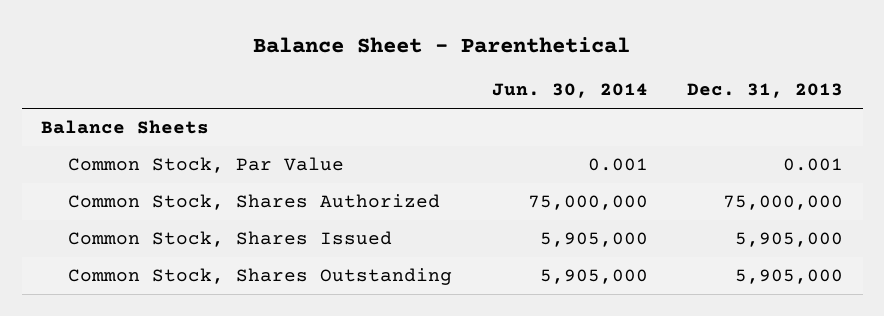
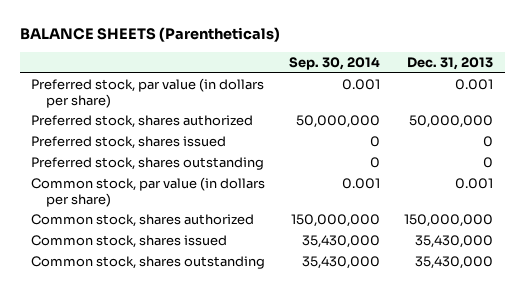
[253,36,631,53] Balance Sheet - Parenthetical -> [19,27,280,43] BALANCE SHEETS (Parentheticals)
[491,83,648,99] Jun. 30, 2014 -> none
none -> [289,57,381,71] Sep. 30, 2014
[41,120,210,135] Balance Sheets -> none
none -> [31,78,265,108] Preferred stock, par value (in dollars per share)
none -> [31,115,254,129] Preferred stock, shares authorized
none -> [31,136,227,150] Preferred stock, shares issued
none -> [31,157,265,171] Preferred stock, shares outstanding
[68,157,345,174] Common Stock, Par Value -> [31,177,266,207] Common stock, par value (in dollars per share)
[68,194,441,211] Common Stock, Shares Authorized -> [31,214,255,228] Common stock, shares authorized
[722,195,843,211] 75,000,000 -> [403,214,493,228] 150,000,000
[68,231,393,248] Common Stock, Shares Issued -> [31,235,228,249] Common stock, shares issued
[734,232,843,248] 5,905,000 -> [414,235,493,249] 35,430,000
[68,268,453,286] Common Stock, Shares Outstanding -> [31,256,266,270] Common stock, shares outstanding
[734,269,843,285] 5,905,000 -> [414,256,493,270] 35,430,000

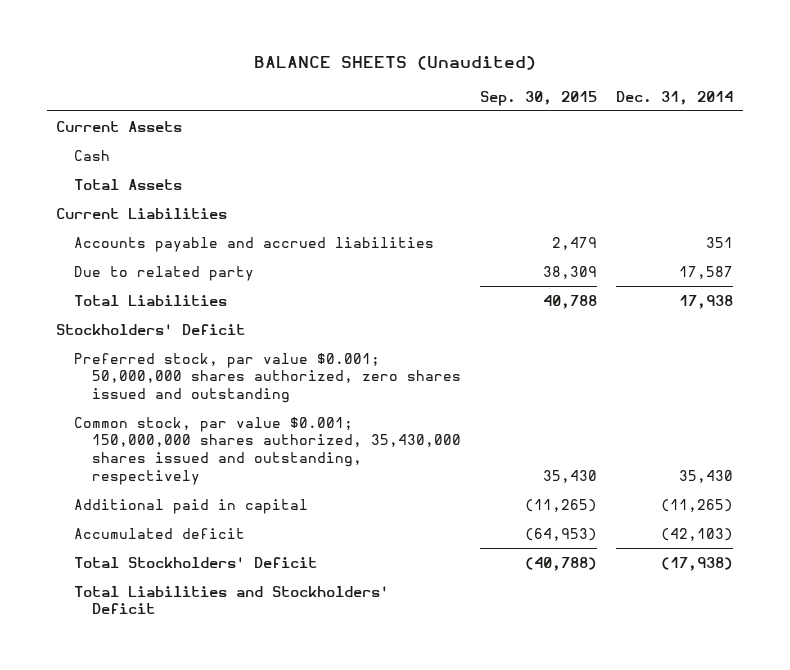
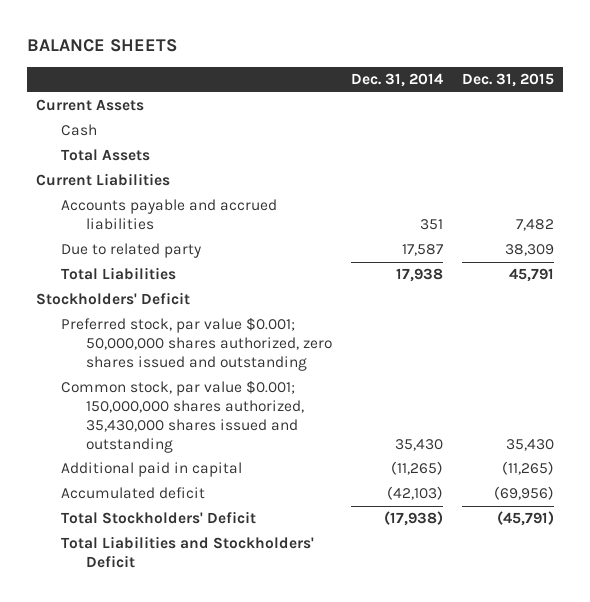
[253,56,536,71] BALANCE SHEETS (Unaudited) -> [26,39,177,53] BALANCE SHEETS
[479,90,597,106] Sep. 30, 2015 -> none
none -> [461,73,554,88] Dec. 31, 2015
[73,416,461,485] Common stock, par value $0.001; 150,000,000 shares authorized, 35,430,000 shares issued and outstanding, respectively -> [60,380,304,454] Common stock, par value $0.001; 150,000,000 shares authorized, 35,430,000 shares issued and outstanding

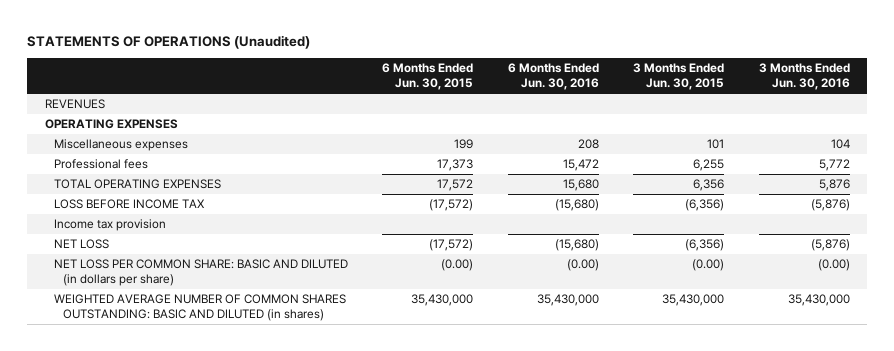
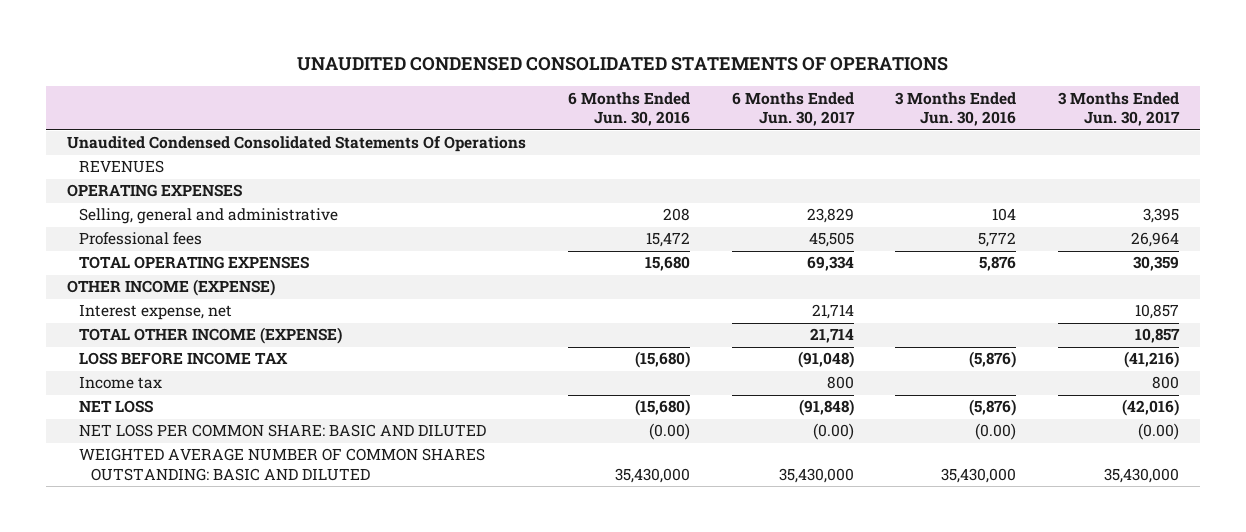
[27,34,311,49] STATEMENTS OF OPERATIONS (Unaudited) -> [297,57,949,72] UNAUDITED CONDENSED CONSOLIDATED STATEMENTS OF OPERATIONS
[382,63,474,91] 6 Months Ended Jun. 30, 2015 -> none
[633,63,725,91] 3 Months Ended Jun. 30, 2015 -> none
none -> [731,91,855,127] 6 Months Ended Jun. 30, 2017
none -> [1057,91,1180,127] 3 Months Ended Jun. 30, 2017
none -> [67,136,527,153] Unaudited Condensed Consolidated Statements Of Operations
[53,139,188,152] Miscellaneous expenses -> [79,208,339,225] Selling, general and administrative
none -> [67,279,276,297] OTHER INCOME (EXPENSE)
none -> [79,304,233,321] Interest expense, net
none -> [79,327,343,345] TOTAL OTHER INCOME (EXPENSE)
[53,219,166,232] Income tax provision -> [79,376,163,390] Income tax
[53,259,348,287] NET LOSS PER COMMON SHARE: BASIC AND DILUTED (in dollars per share) -> [79,424,487,438] NET LOSS PER COMMON SHARE: BASIC AND DILUTED
[53,294,346,322] WEIGHTED AVERAGE NUMBER OF COMMON SHARES OUTSTANDING: BASIC AND DILUTED (in shares) -> [79,448,486,482] WEIGHTED AVERAGE NUMBER OF COMMON SHARES OUTSTANDING: BASIC AND DILUTED

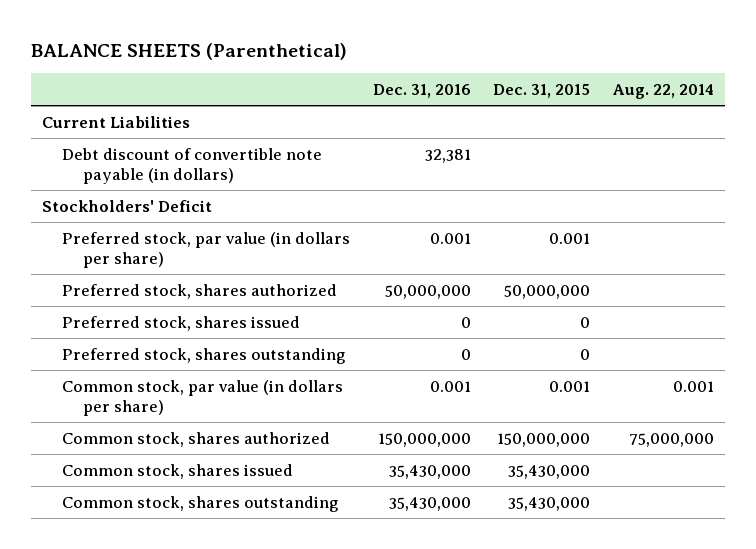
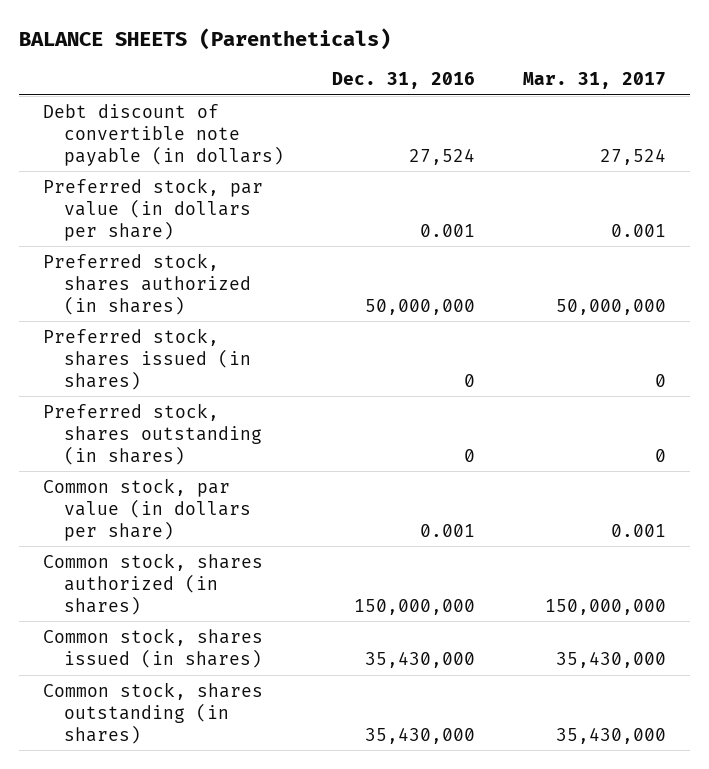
[30,42,347,60] BALANCE SHEETS (Parenthetical) -> [18,27,391,50] BALANCE SHEETS (Parentheticals)
[493,83,591,98] Dec. 31, 2015 -> none
[613,83,715,99] Aug. 22, 2014 -> none
none -> [522,72,666,90] Mar. 31, 2017
[42,115,191,128] Current Liabilities -> none
[42,199,213,212] Stockholders' Deficit -> none
[424,148,471,163] 32,381 -> [408,147,475,165] 27,524
[62,283,338,299] Preferred stock, shares authorized -> [42,252,251,315] Preferred stock, shares authorized (in shares)
[62,315,301,331] Preferred stock, shares issued -> [42,327,251,390] Preferred stock, shares issued (in shares)
[62,347,347,364] Preferred stock, shares outstanding -> [42,402,262,465] Preferred stock, shares outstanding (in shares)
[62,431,331,447] Common stock, shares authorized -> [42,552,263,615] Common stock, shares authorized (in shares)
[62,463,294,479] Common stock, shares issued -> [42,627,263,668] Common stock, shares issued (in shares)
[62,495,340,512] Common stock, shares outstanding -> [42,681,263,744] Common stock, shares outstanding (in shares)

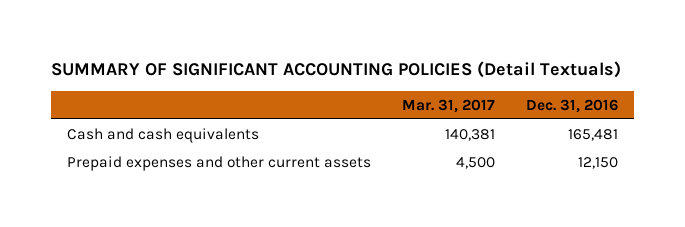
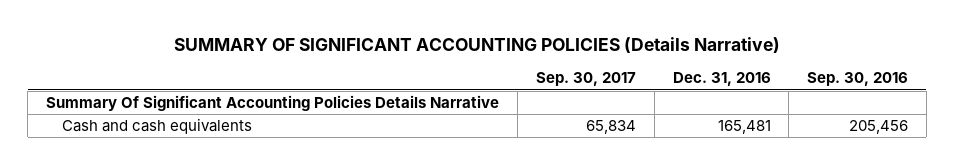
[50,61,621,79] SUMMARY OF SIGNIFICANT ACCOUNTING POLICIES (Detail Textuals) -> [174,37,781,54] SUMMARY OF SIGNIFICANT ACCOUNTING POLICIES (Details Narrative)
[401,98,495,113] Mar. 31, 2017 -> none
none -> [535,72,636,87] Sep. 30, 2017
none -> [807,72,909,87] Sep. 30, 2016
none -> [46,95,500,112] Summary Of Significant Accounting Policies Details Narrative
[66,155,371,171] Prepaid expenses and other current assets -> none

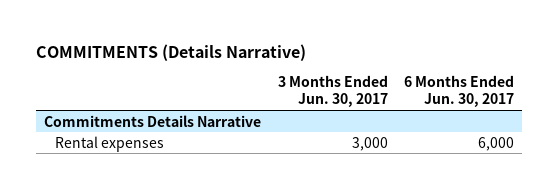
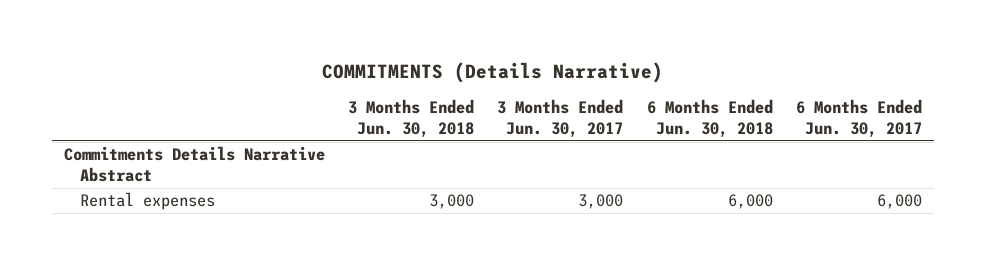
none -> [348,98,475,138] 3 Months Ended Jun. 30, 2018
none -> [646,98,773,138] 6 Months Ended Jun. 30, 2018
[44,114,262,127] Commitments Details Narrative -> [64,146,326,183] Commitments Details Narrative Abstract

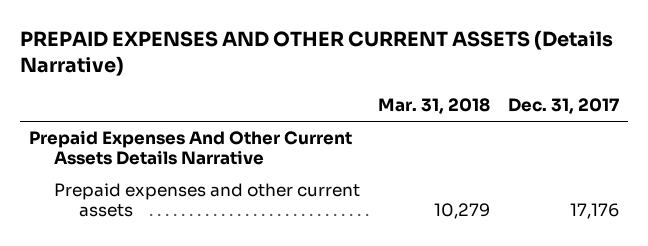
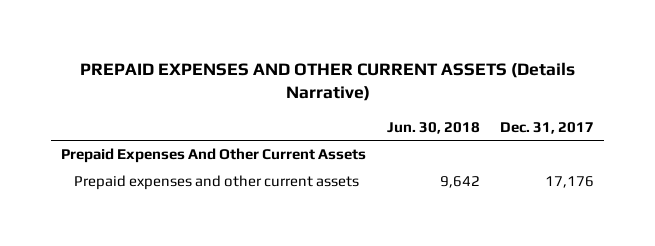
[377,98,490,115] Mar. 31, 2018 -> none
none -> [386,121,480,134] Jun. 30, 2018
[28,130,352,165] Prepaid Expenses And Other Current Assets Details Narrative -> [61,148,367,164] Prepaid Expenses And Other Current Assets

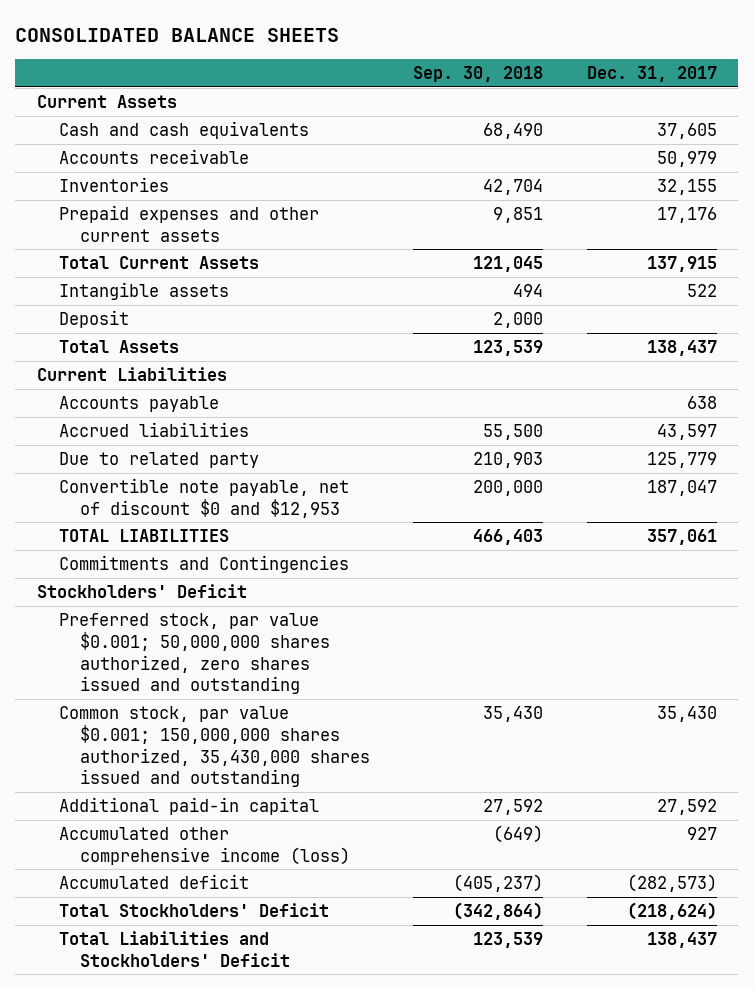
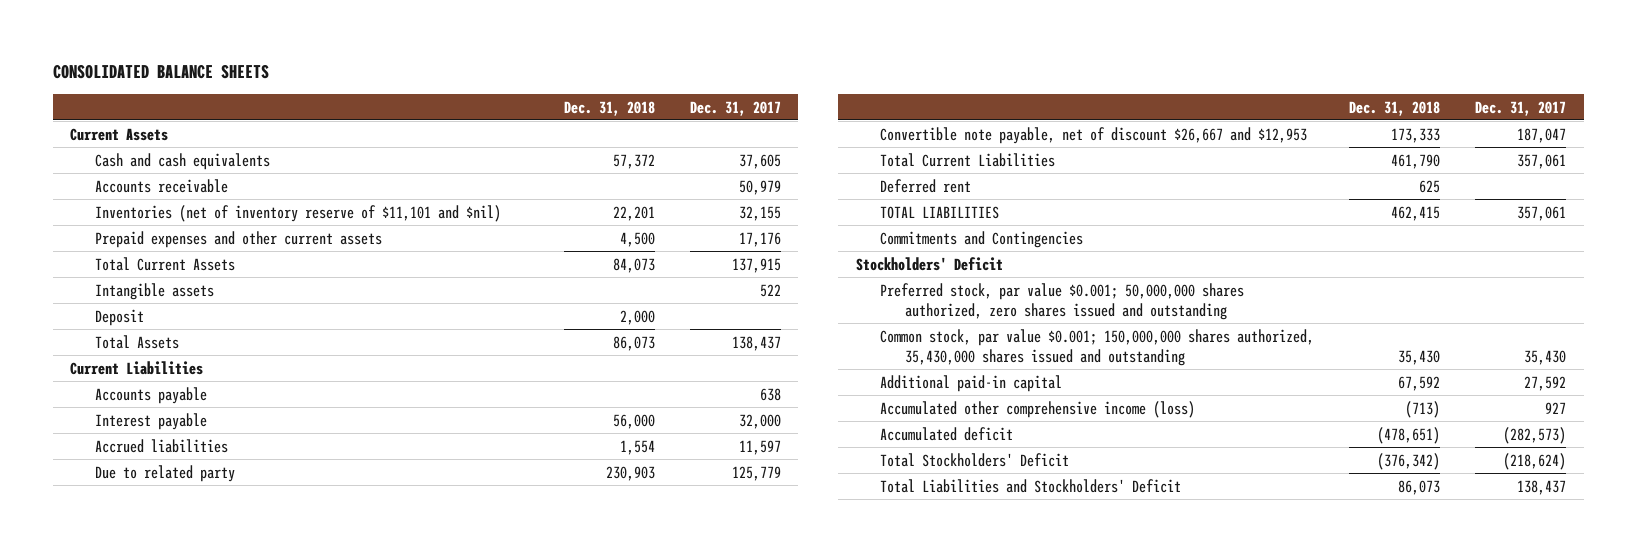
[413,66,544,83] Sep. 30, 2018 -> none
none -> [563,100,655,116] Dec. 31, 2018
[58,177,169,193] Inventories -> [94,204,501,222] Inventories (net of inventory reserve of $11,101 and $nil)
none -> [94,412,207,430] Interest payable
[656,424,717,441] 43,597 -> [738,439,781,455] 11,597
[58,478,349,518] Convertible note payable, net of discount $0 and $12,953 -> [880,126,1308,144] Convertible note payable, net of discount $26,667 and $12,953
none -> [880,152,1056,167] Total Current Liabilities
none -> [880,178,972,193] Deferred rent

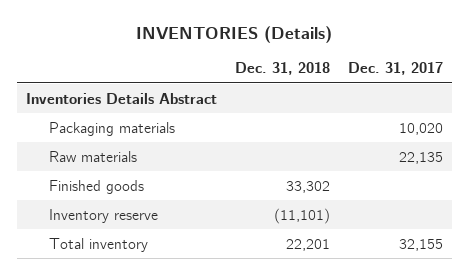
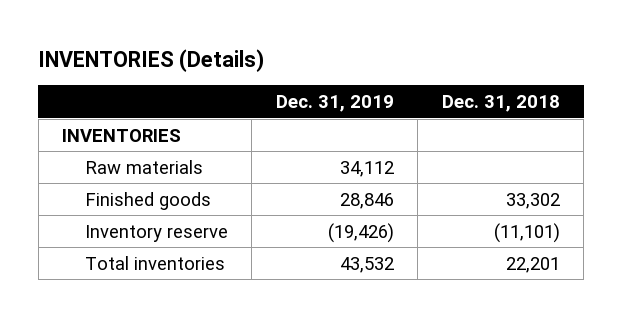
[348,61,444,75] Dec. 31, 2017 -> none
none -> [275,95,394,113] Dec. 31, 2019
[25,92,217,104] Inventories Details Abstract -> none
[48,121,175,136] Packaging materials -> none
none -> [62,128,182,142] INVENTORIES
[48,237,148,252] Total inventory -> [84,255,225,270] Total inventories

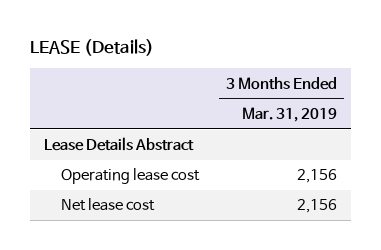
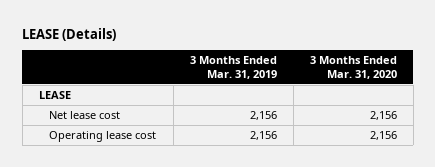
none -> [309,56,397,79] 3 Months Ended Mar. 31, 2020
[43,137,194,152] Lease Details Abstract -> none
none -> [38,90,71,99] LEASE
[60,168,200,185] Operating lease cost -> [49,130,157,142] Operating lease cost

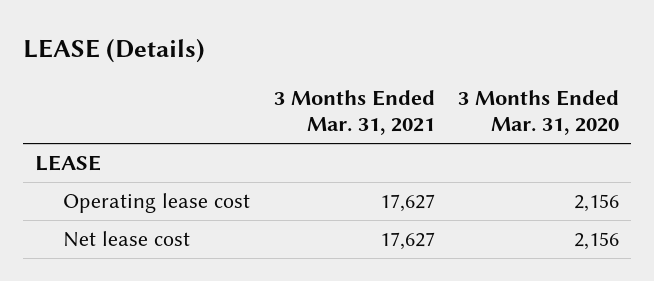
[189,56,277,79] 3 Months Ended Mar. 31, 2019 -> none
none -> [273,90,435,136] 3 Months Ended Mar. 31, 2021
[49,110,121,119] Net lease cost -> [62,231,190,248] Net lease cost

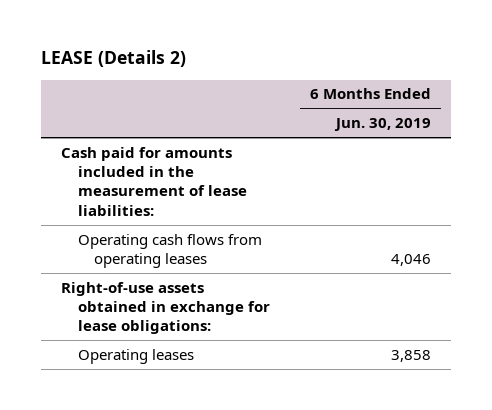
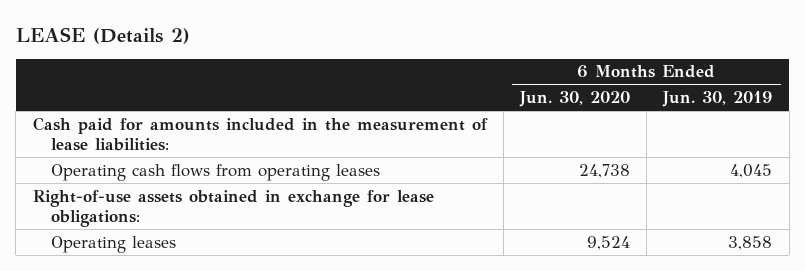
none -> [518,91,630,108] Jun. 30, 2020
[391,254,432,267] 4,046 -> [730,163,773,178] 4,045

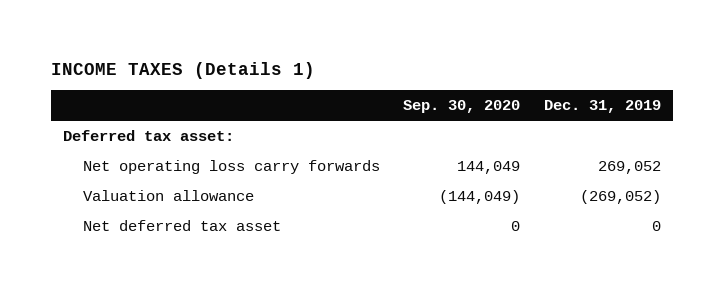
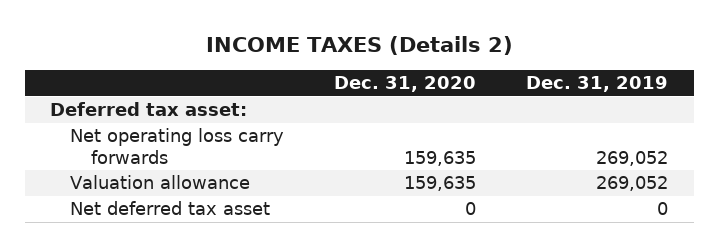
[50,61,315,79] INCOME TAXES (Details 1) -> [206,36,514,56] INCOME TAXES (Details 2)
[403,100,521,114] Sep. 30, 2020 -> none
none -> [334,76,477,93] Dec. 31, 2020
[579,190,661,205] (269,052) -> [596,176,669,192] 269,052

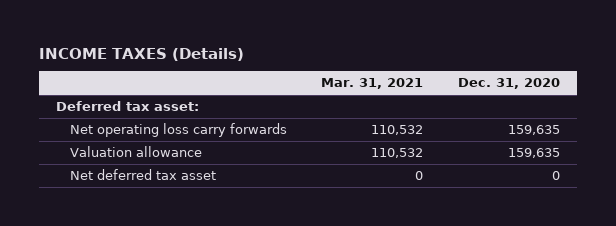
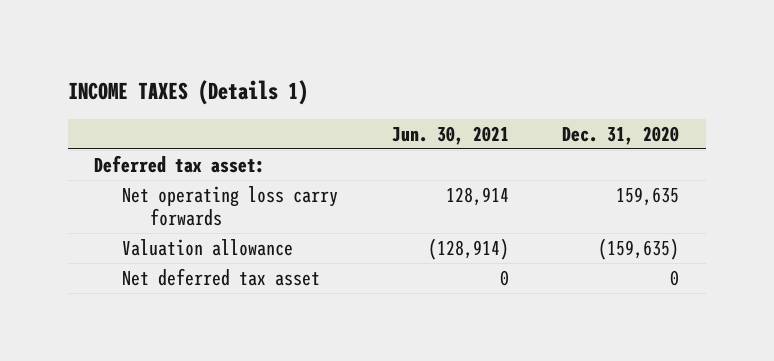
[39,47,245,61] INCOME TAXES (Details) -> [67,79,308,105] INCOME TAXES (Details 1)
[321,78,424,90] Mar. 31, 2021 -> none
none -> [391,125,509,145] Jun. 30, 2021
[507,148,560,159] 159,635 -> [598,237,680,260] (159,635)

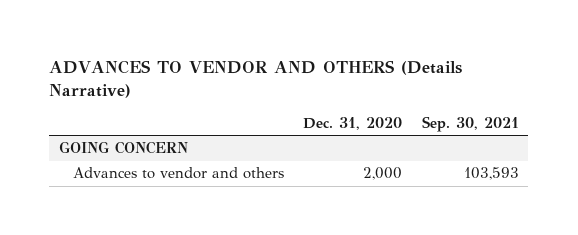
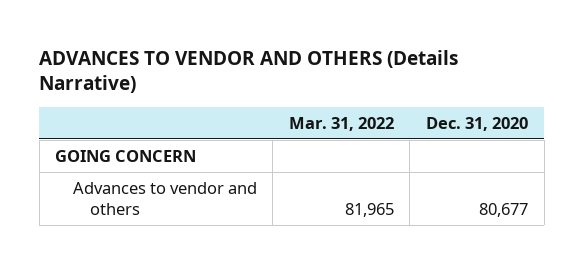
[421,115,519,132] Sep. 30, 2021 -> none
none -> [288,116,394,131] Mar. 31, 2022
[363,167,403,181] 2,000 -> [478,202,528,217] 80,677

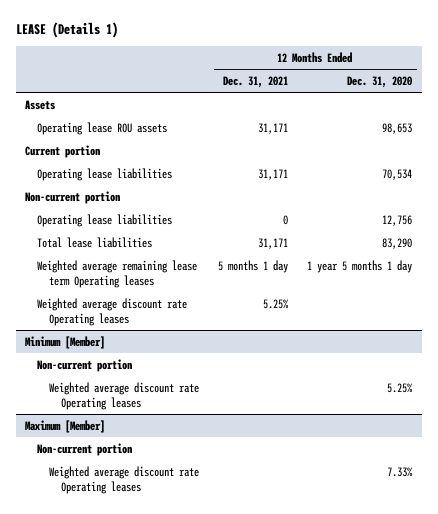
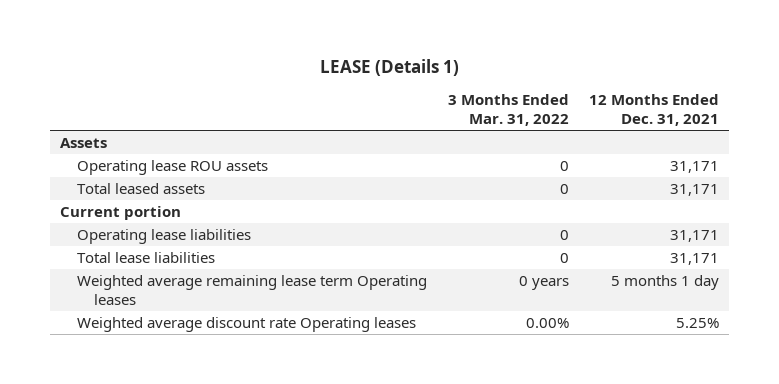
[347,75,413,88] Dec. 31, 2020 -> none
none -> [447,94,569,127] 3 Months Ended Mar. 31, 2022
none -> [77,182,206,194] Total leased assets
[25,190,121,204] Non-current portion -> none
[37,213,173,227] Operating lease liabilities -> none
[25,335,106,349] Minimum [Member] -> none
[37,358,133,372] Non-current portion -> none
[49,381,200,410] Weighted average discount rate Operating leases -> none
[25,419,106,433] Maximum [Member] -> none
[37,442,133,456] Non-current portion -> none
[49,465,200,494] Weighted average discount rate Operating leases -> none

